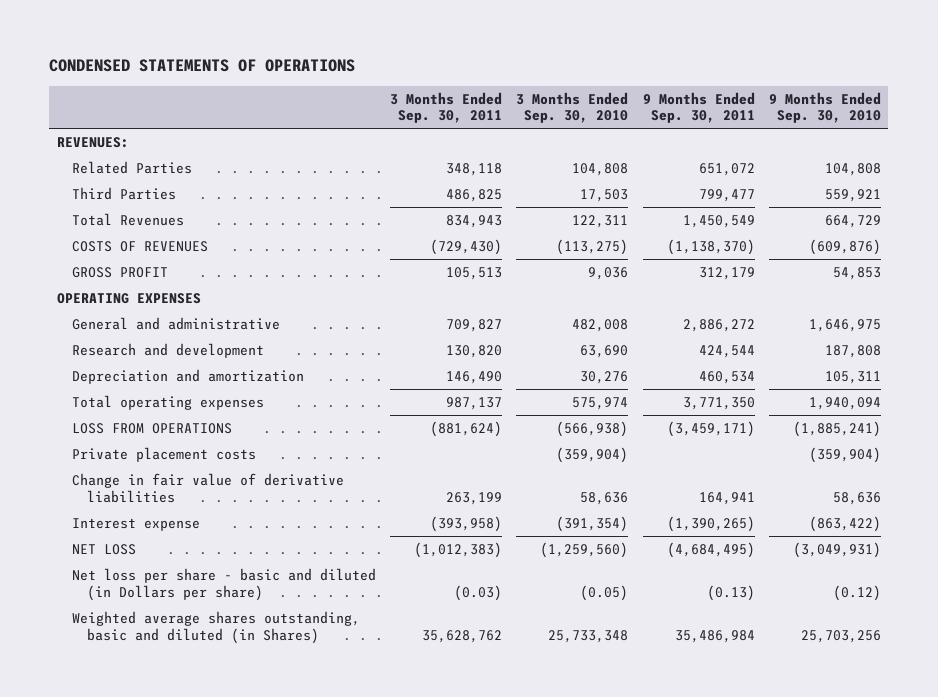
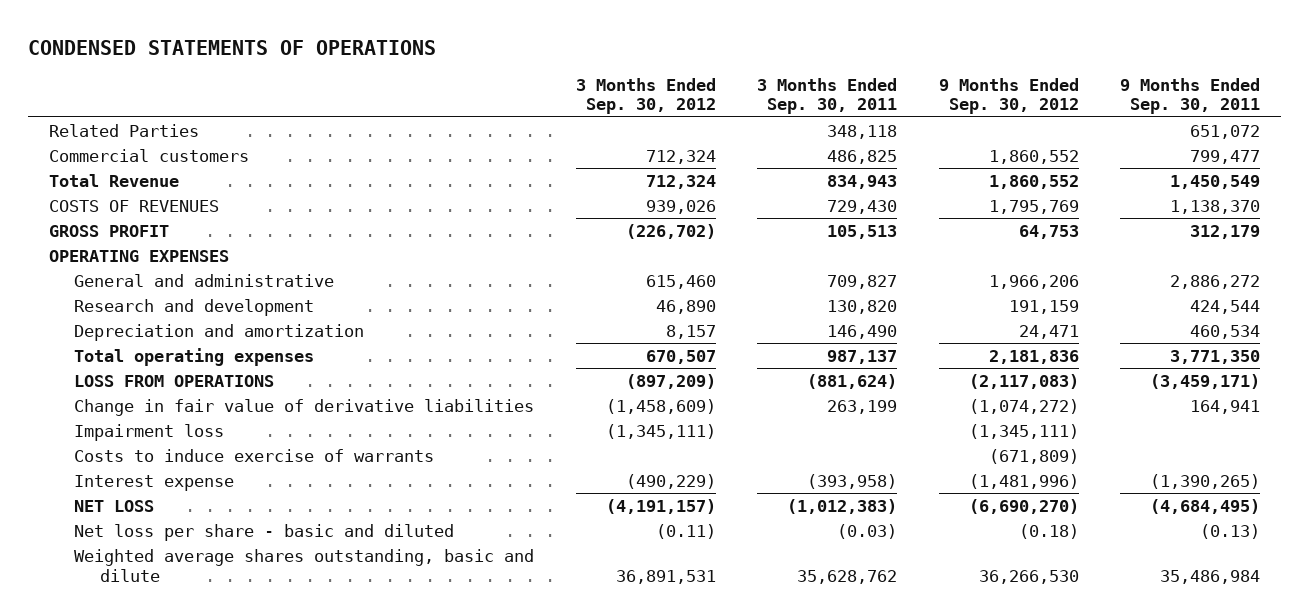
[516,91,629,124] 3 Months Ended Sep. 30, 2010 -> none
[769,91,882,124] 9 Months Ended Sep. 30, 2010 -> none
none -> [575,77,716,115] 3 Months Ended Sep. 30, 2012
none -> [938,77,1079,115] 9 Months Ended Sep. 30, 2012
[56,136,129,148] REVENUES: -> none
[71,186,176,200] Third Parties -> [49,148,250,162] Commercial customers
[71,212,184,226] Total Revenues -> [49,173,180,187] Total Revenue
[430,238,503,255] (729,430) -> [827,199,898,214] 729,430
[666,238,755,255] (1,138,370) -> [1170,199,1261,214] 1,138,370
[71,446,256,462] Private placement costs -> none
none -> [74,423,225,441] Impairment loss
none -> [74,448,435,462] Costs to induce exercise of warrants
[71,567,376,601] Net loss per share - basic and diluted (in Dollars per share) -> [74,523,455,541] Net loss per share - basic and diluted
[71,610,360,644] Weighted average shares outstanding, basic and diluted (in Shares) -> [74,548,535,582] Weighted average shares outstanding, basic and dilute

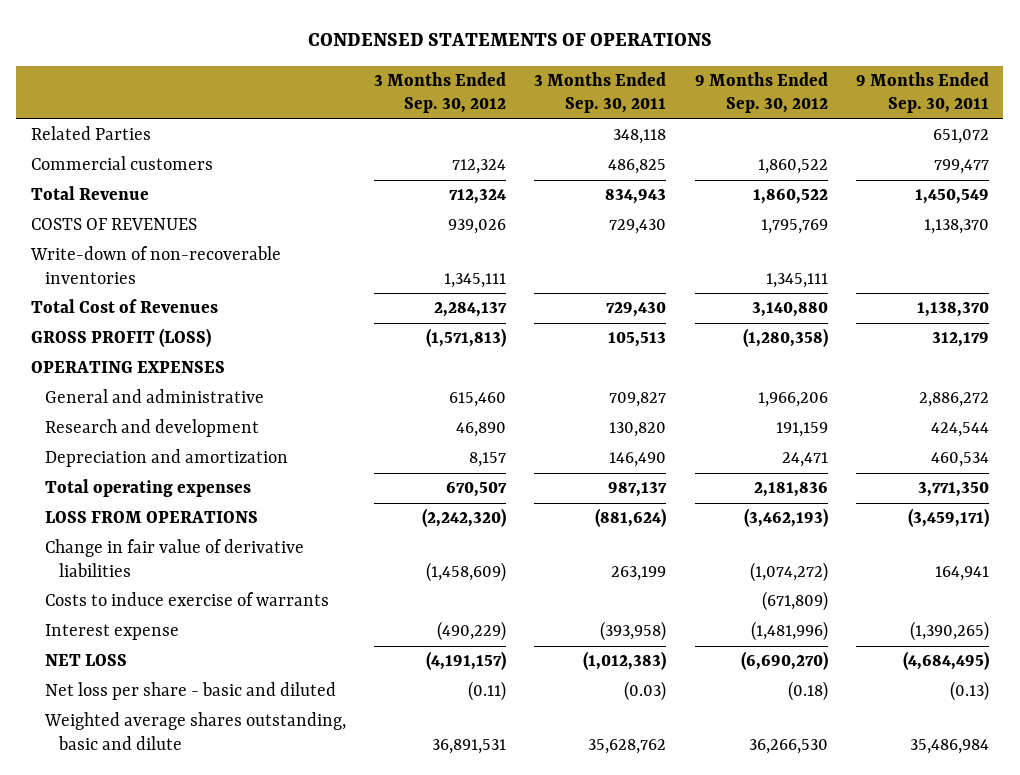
[988,149,1079,164] 1,860,552 -> [757,159,828,175] 1,860,522
[988,174,1079,189] 1,860,552 -> [752,189,828,205] 1,860,522
none -> [29,246,281,284] Write-down of non-recoverable inventories
none -> [30,299,218,314] Total Cost of Revenues
[49,224,170,237] GROSS PROFIT -> [30,328,211,348] GROSS PROFIT (LOSS)
[625,223,716,239] (226,702) -> [425,328,506,348] (1,571,813)
[1018,224,1079,239] 64,753 -> [742,328,828,348] (1,280,358)
[625,373,716,389] (897,209) -> [421,508,506,528] (2,242,320)
[968,373,1079,389] (2,117,083) -> [743,508,828,528] (3,462,193)
[74,423,225,441] Impairment loss -> none

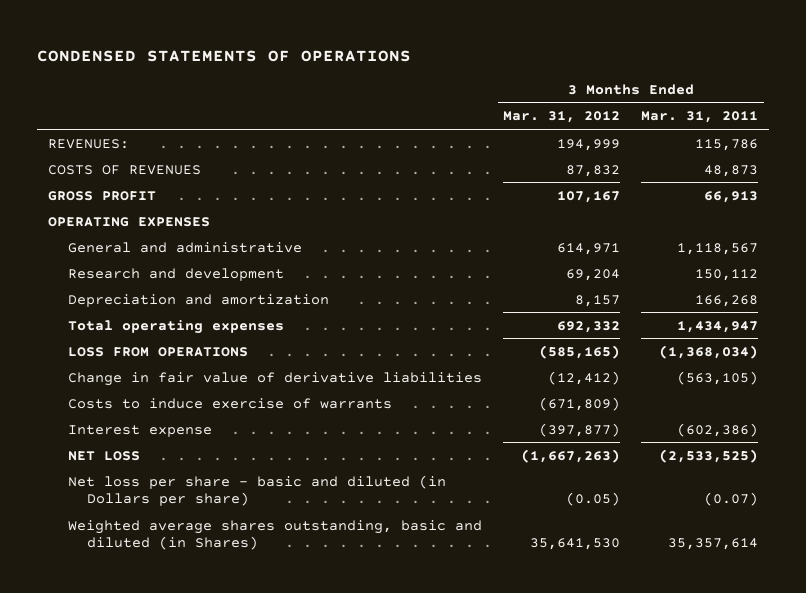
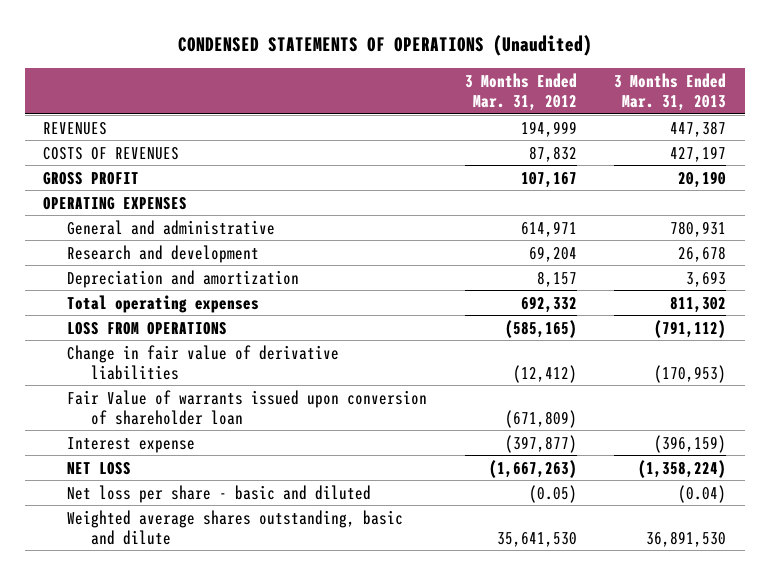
[37,49,412,62] CONDENSED STATEMENTS OF OPERATIONS -> [177,35,592,57] CONDENSED STATEMENTS OF OPERATIONS (Unaudited)
[641,111,759,124] Mar. 31, 2011 -> none
none -> [614,72,727,111] 3 Months Ended Mar. 31, 2013
[48,138,130,149] REVENUES: -> [43,121,108,135] REVENUES
[67,397,392,409] Costs to induce exercise of warrants -> [67,389,428,425] Fair Value of warrants issued upon conversion of shareholder loan
[67,474,446,507] Net loss per share - basic and diluted (in Dollars per share) -> [67,484,372,503] Net loss per share - basic and diluted
[67,519,482,551] Weighted average shares outstanding, basic and diluted (in Shares) -> [67,509,404,545] Weighted average shares outstanding, basic and dilute

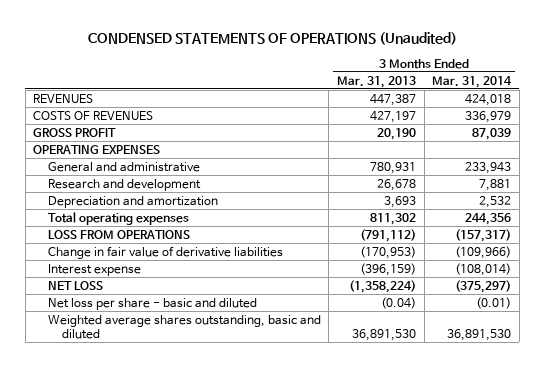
[464,72,577,111] 3 Months Ended Mar. 31, 2012 -> none
none -> [432,75,513,88] Mar. 31, 2014
[67,389,428,425] Fair Value of warrants issued upon conversion of shareholder loan -> none
[67,509,404,545] Weighted average shares outstanding, basic and dilute -> [47,314,321,339] Weighted average shares outstanding, basic and diluted

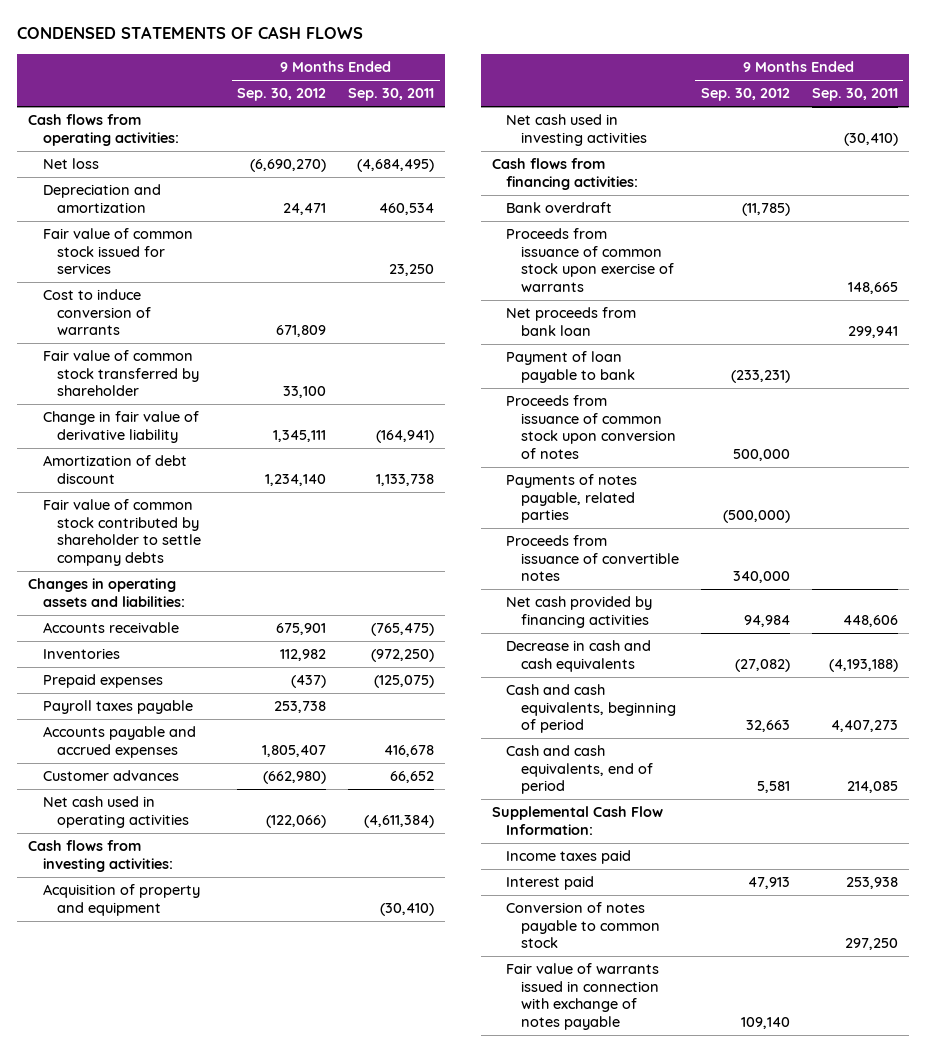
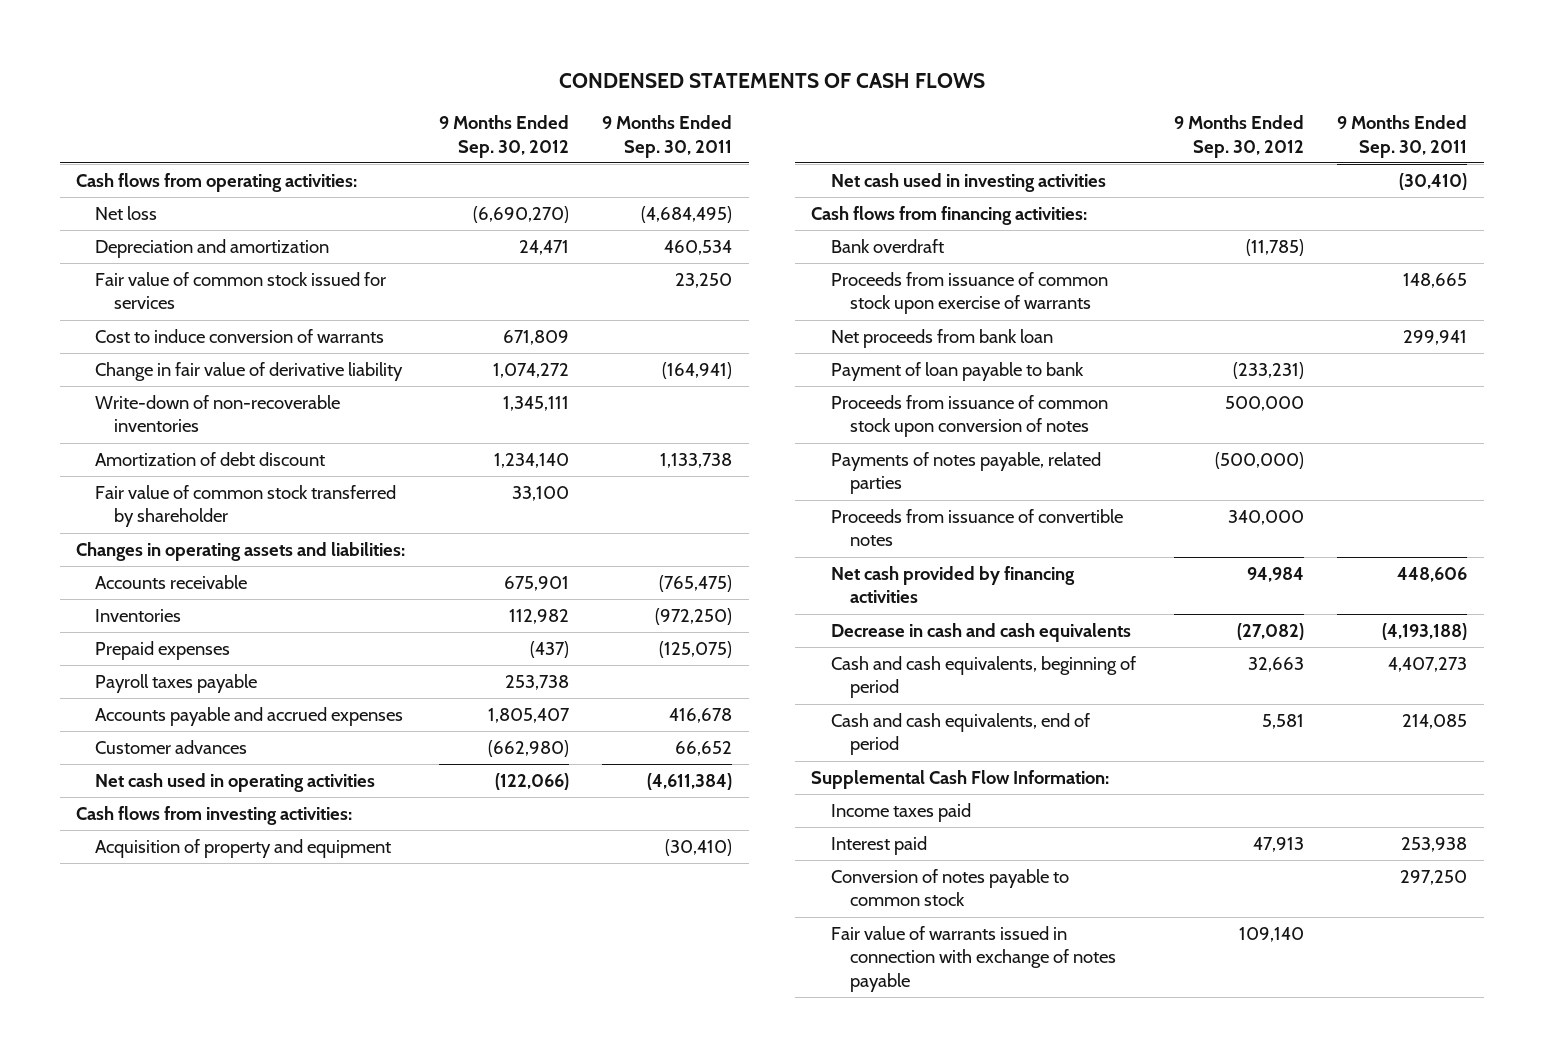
[273,429,327,442] 1,345,111 -> [492,362,569,378] 1,074,272
none -> [95,394,341,433] Write-down of non-recoverable inventories
[42,499,202,566] Fair value of common stock contributed by shareholder to settle company debts -> none
[42,350,200,397] Fair value of common stock transferred by shareholder -> [95,484,397,528] Fair value of common stock transferred by shareholder

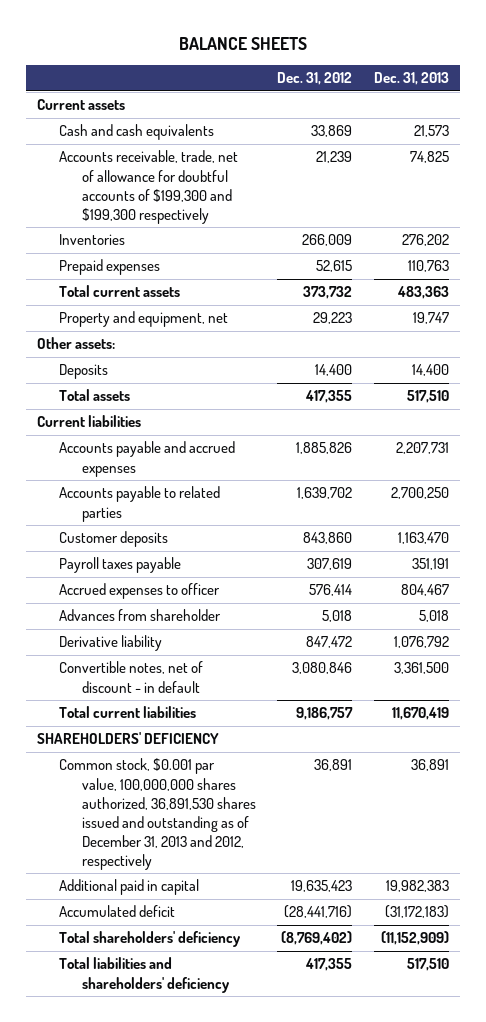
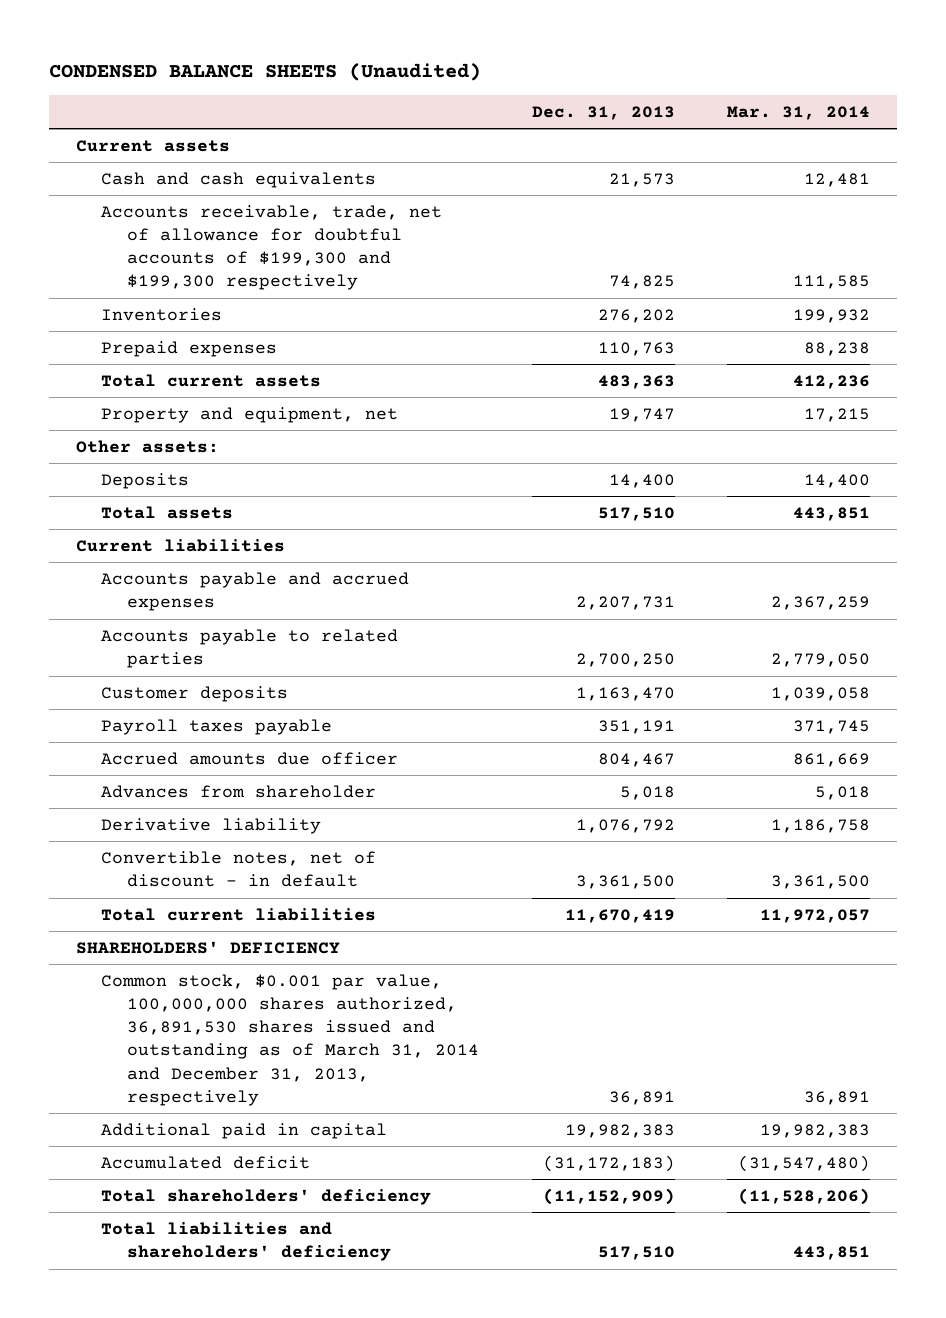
[179,36,308,50] BALANCE SHEETS -> [49,63,482,82] CONDENSED BALANCE SHEETS (Unaudited)
[277,72,353,86] Dec. 31, 2012 -> none
none -> [727,106,871,121] Mar. 31, 2014
[59,583,221,600] Accrued expenses to officer -> [101,751,399,765] Accrued amounts due officer
[59,758,256,871] Common stock, $0.001 par value, 100,000,000 shares authorized, 36,891,530 shares issued and outstanding as of December 31, 2013 and 2012, respectively -> [101,973,479,1106] Common stock, $0.001 par value, 100,000,000 shares authorized, 36,891,530 shares issued and outstanding as of March 31, 2014 and December 31, 2013, respectively

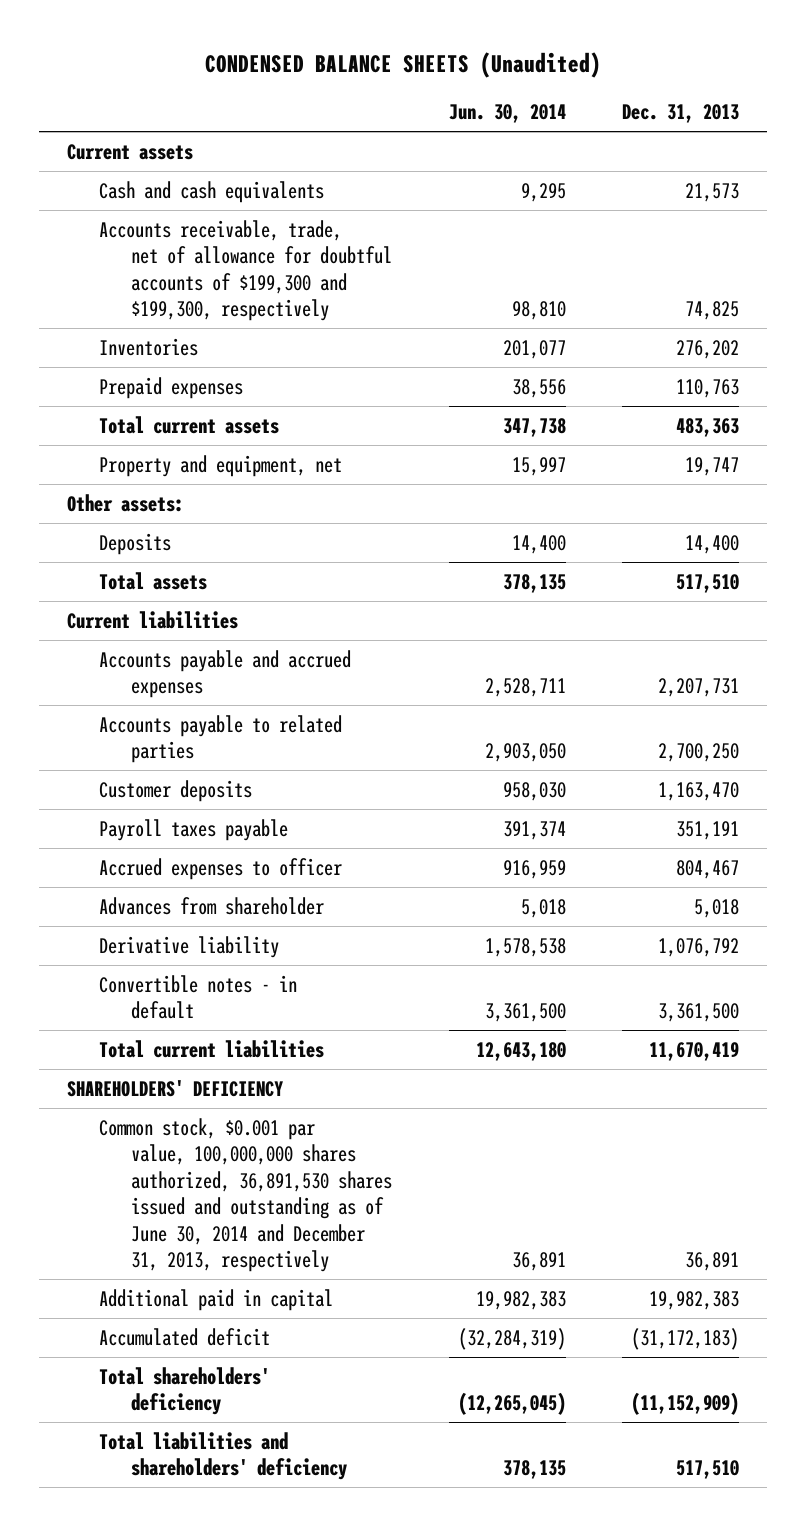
[727,106,871,121] Mar. 31, 2014 -> none
none -> [448,104,566,124] Jun. 30, 2014
[101,204,443,291] Accounts receivable, trade, net of allowance for doubtful accounts of $199,300 and $199,300 respectively -> [99,219,393,322] Accounts receivable, trade, net of allowance for doubtful accounts of $199,300 and $199,300, respectively
[101,751,399,765] Accrued amounts due officer -> [99,857,343,880] Accrued expenses to officer
[101,850,377,888] Convertible notes, net of discount - in default -> [99,974,298,1020] Convertible notes - in default
[101,973,479,1106] Common stock, $0.001 par value, 100,000,000 shares authorized, 36,891,530 shares issued and outstanding as of March 31, 2014 and December 31, 2013, respectively -> [99,1117,393,1273] Common stock, $0.001 par value, 100,000,000 shares authorized, 36,891,530 shares issued and outstanding as of June 30, 2014 and December 31, 2013, respectively

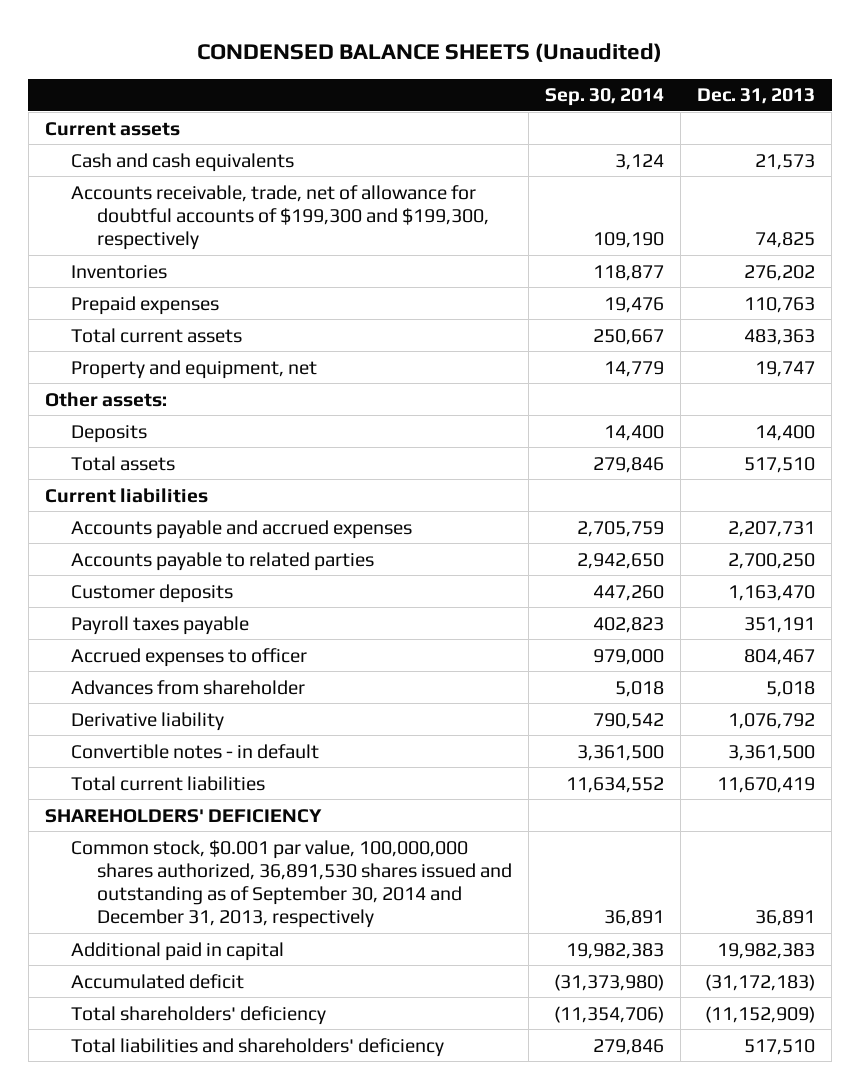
[448,104,566,124] Jun. 30, 2014 -> none
none -> [545,88,665,107] Sep. 30, 2014
[99,1117,393,1273] Common stock, $0.001 par value, 100,000,000 shares authorized, 36,891,530 shares issued and outstanding as of June 30, 2014 and December 31, 2013, respectively -> [70,839,513,929] Common stock, $0.001 par value, 100,000,000 shares authorized, 36,891,530 shares issued and outstanding as of September 30, 2014 and December 31, 2013, respectively

